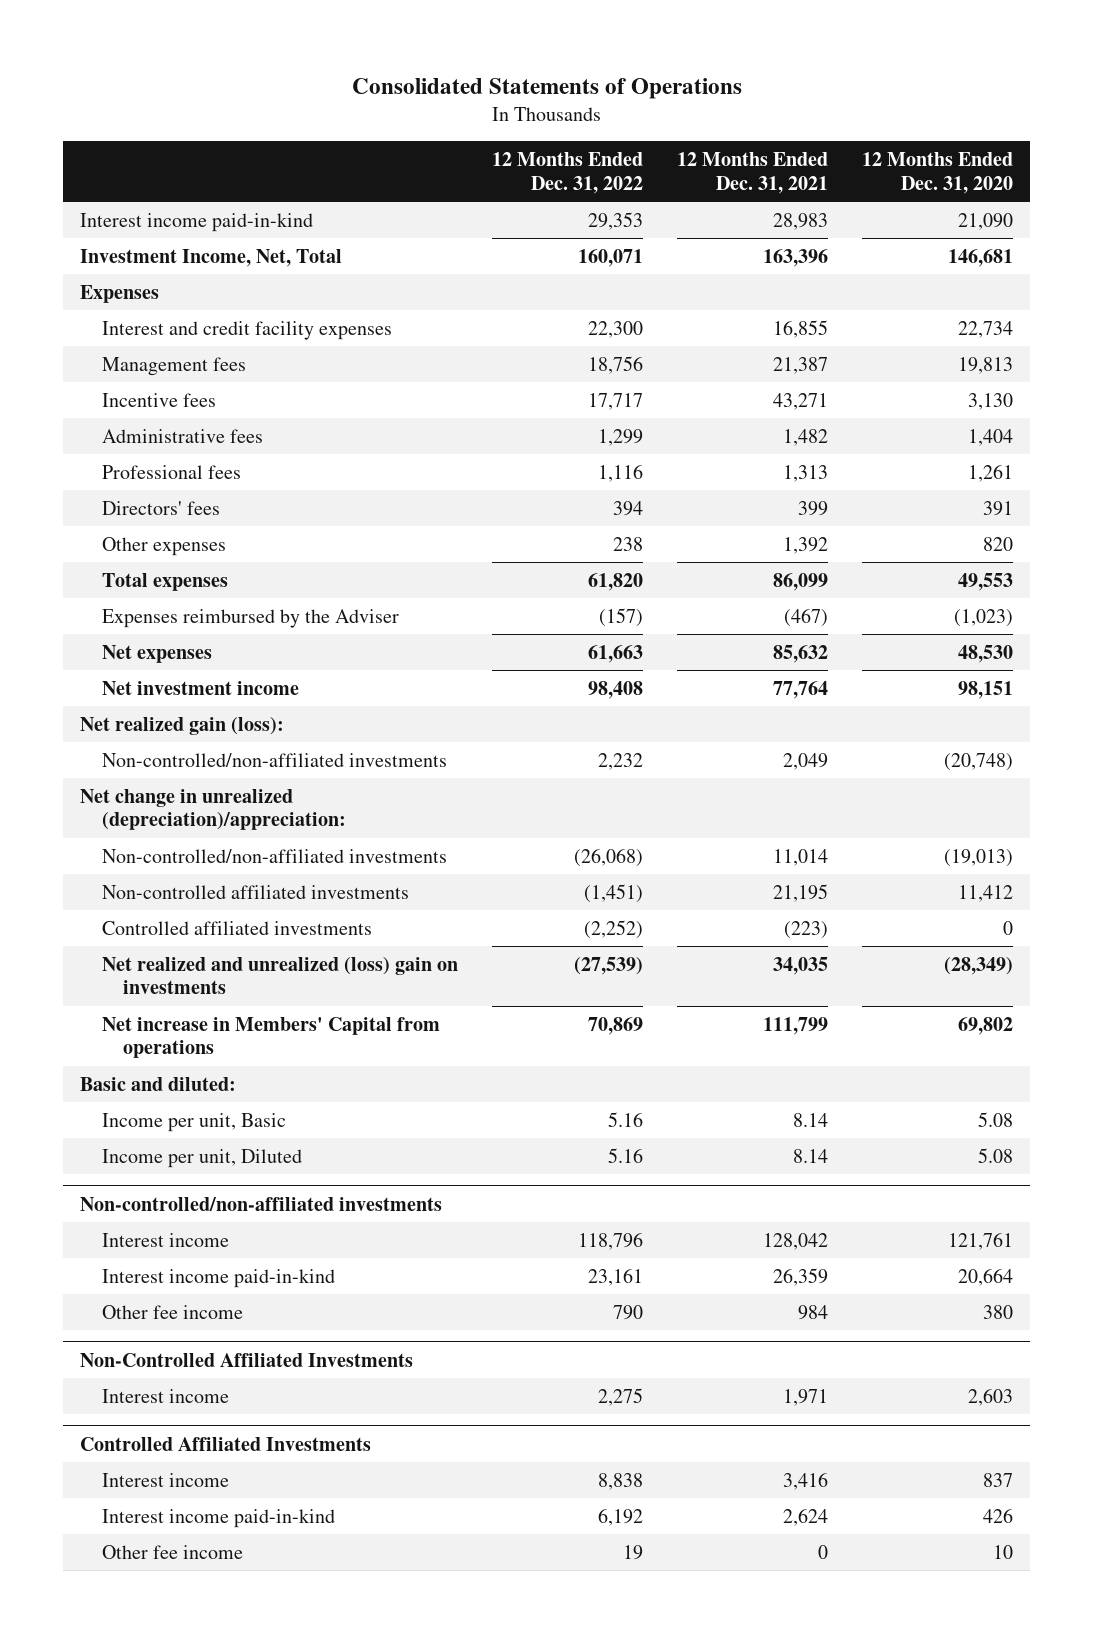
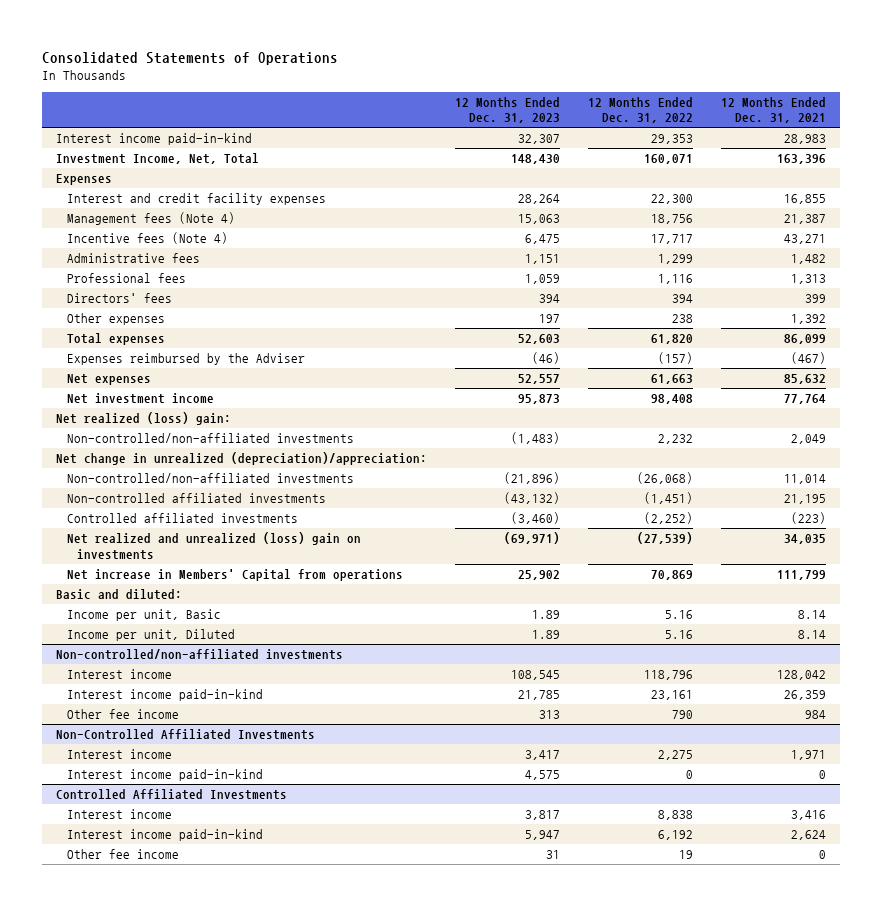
[862,152,1014,194] 12 Months Ended Dec. 31, 2020 -> none
none -> [455,96,561,124] 12 Months Ended Dec. 31, 2023
[101,356,246,376] Management fees -> [66,212,235,226] Management fees (Note 4)
[101,392,216,407] Incentive fees -> [66,232,228,245] Incentive fees (Note 4)
[80,716,285,735] Net realized gain (loss): -> [56,412,232,426] Net realized (loss) gain:
none -> [66,769,263,782] Interest income paid-in-kind

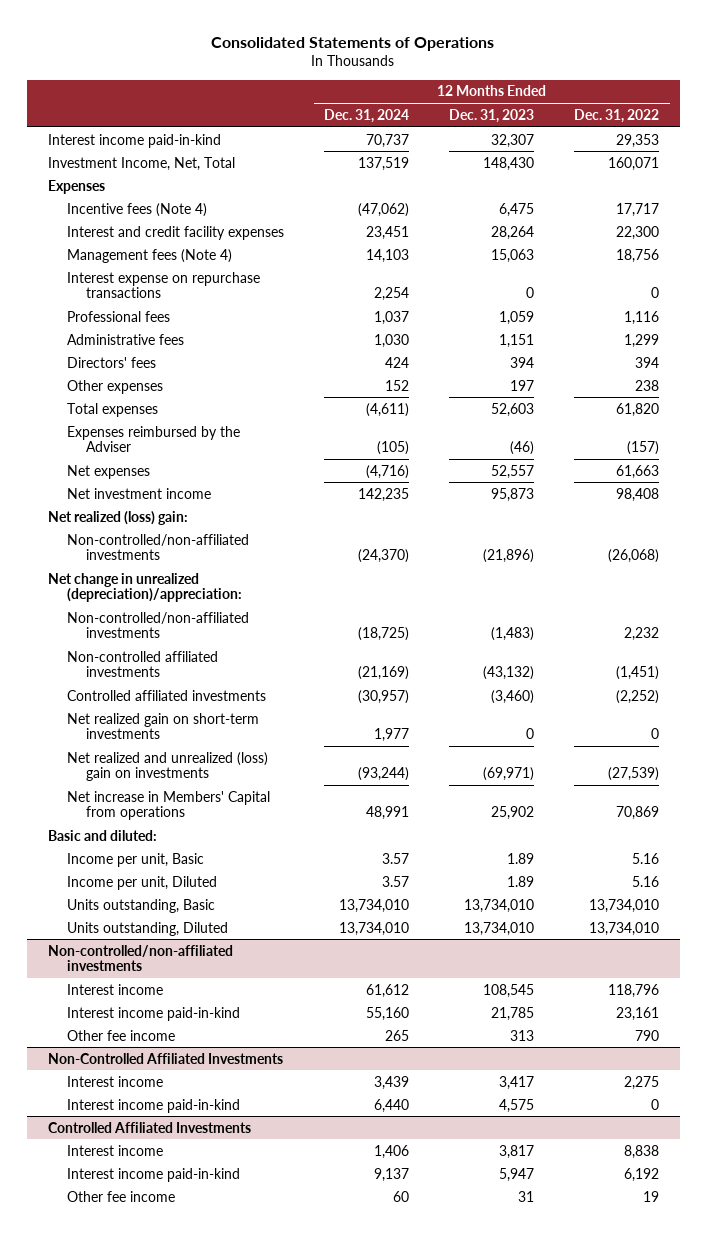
[721,96,827,124] 12 Months Ended Dec. 31, 2021 -> none
none -> [323,108,409,123] Dec. 31, 2024
[66,232,228,245] Incentive fees (Note 4) -> [66,202,207,217] Incentive fees (Note 4)
none -> [66,271,260,299] Interest expense on repurchase transactions
[66,253,200,264] Administrative fees -> [66,333,184,345] Administrative fees
[56,452,428,466] Net change in unrealized (depreciation)/appreciation: -> [47,572,242,603] Net change in unrealized (depreciation)/appreciation:
[66,433,354,444] Non-controlled/non-affiliated investments -> [66,611,249,639] Non-controlled/non-affiliated investments
none -> [66,712,259,740] Net realized gain on short-term investments
none -> [66,898,215,913] Units outstanding, Basic
none -> [66,921,228,936] Units outstanding, Diluted

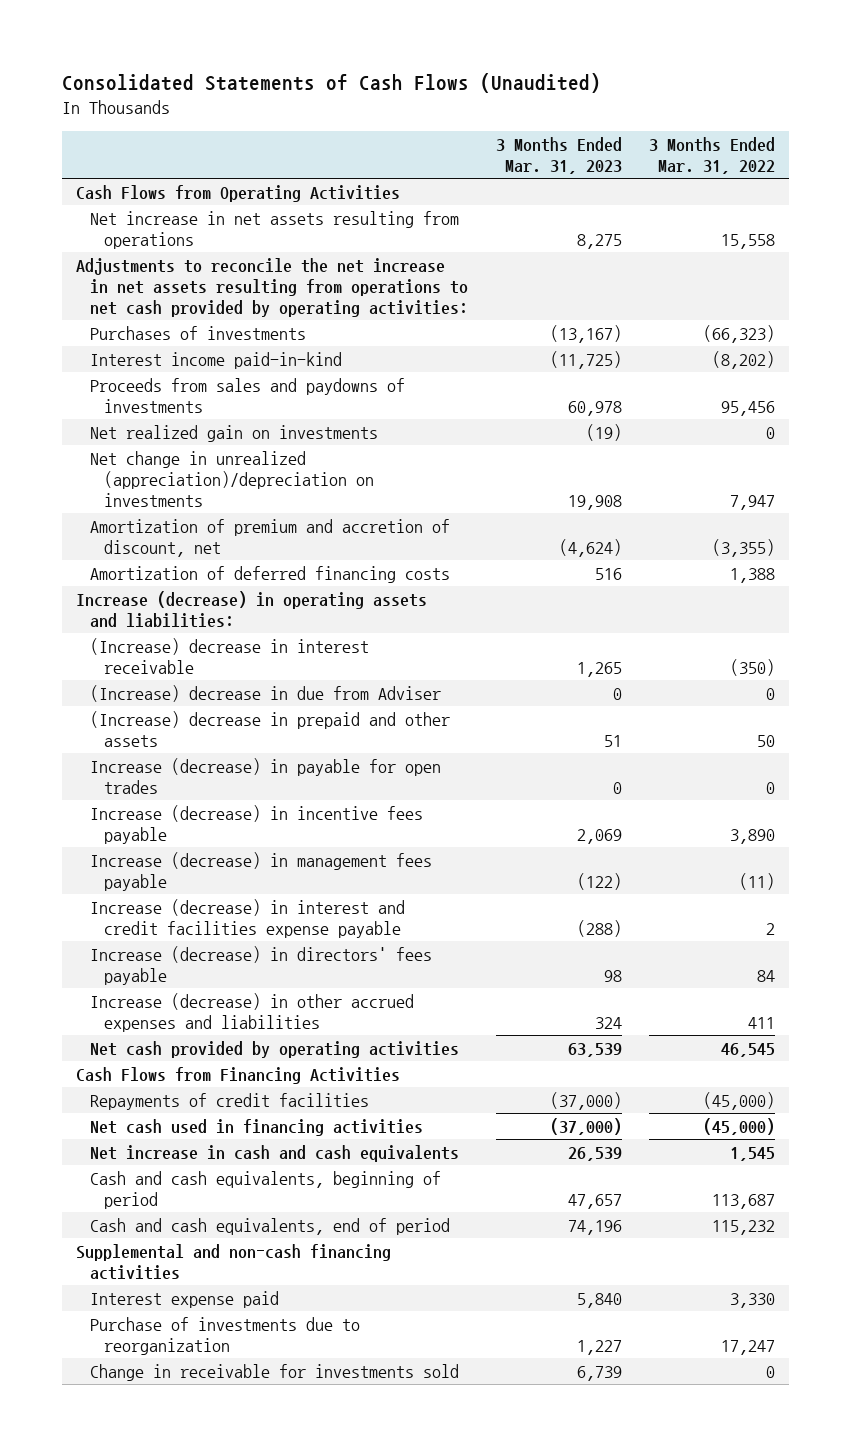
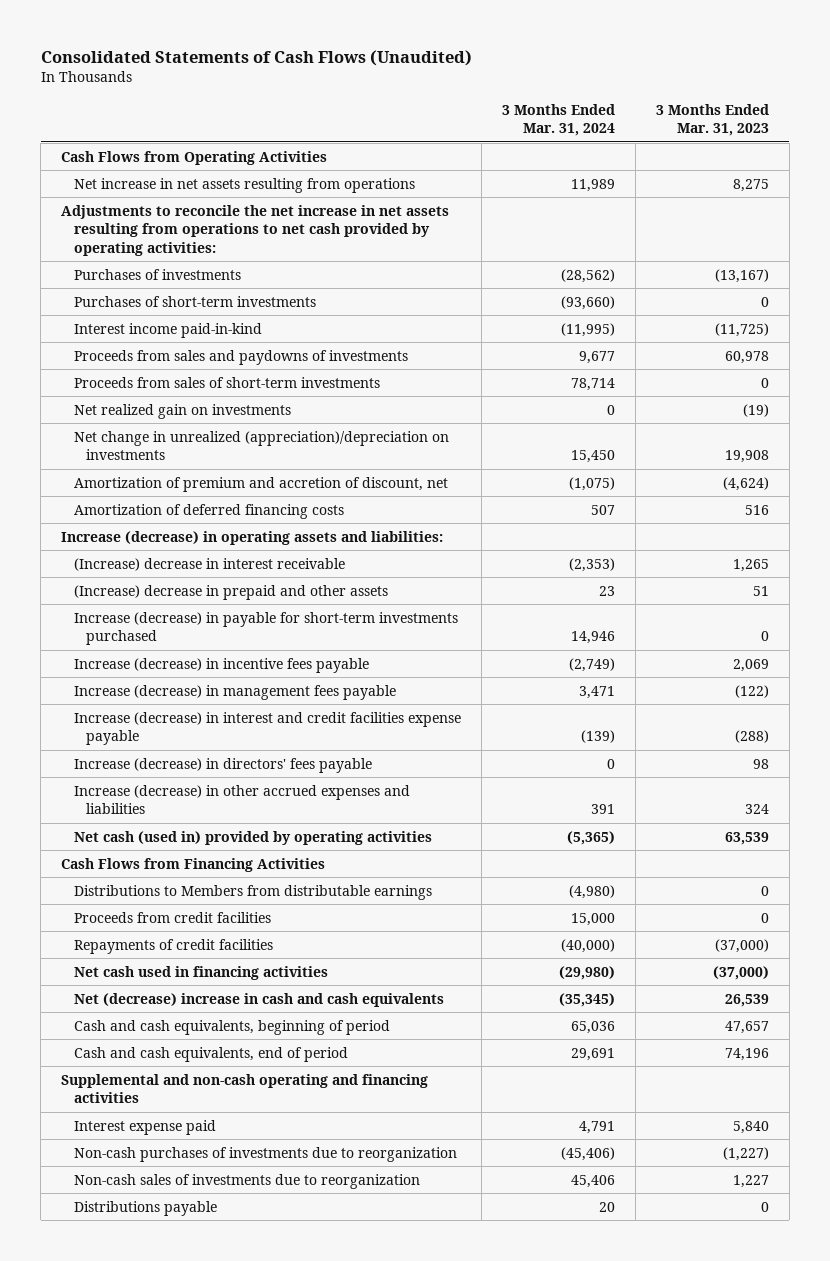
[649,136,776,175] 3 Months Ended Mar. 31, 2022 -> none
none -> [501,103,615,137] 3 Months Ended Mar. 31, 2024
none -> [73,295,316,307] Purchases of short-term investments
none -> [73,376,380,388] Proceeds from sales of short-term investments
[90,684,442,702] (Increase) decrease in due from Adviser -> none
[90,757,442,794] Increase (decrease) in payable for open trades -> none
none -> [73,611,458,646] Increase (decrease) in payable for short-term investments purchased
[90,1040,460,1058] Net cash provided by operating activities -> [73,830,432,845] Net cash (used in) provided by operating activities
none -> [73,884,432,900] Distributions to Members from distributable earnings
none -> [73,911,271,923] Proceeds from credit facilities
[90,1144,460,1162] Net increase in cash and cash equivalents -> [73,992,444,1007] Net (decrease) increase in cash and cash equivalents
[75,1243,391,1280] Supplemental and non-cash financing activities -> [61,1073,429,1104] Supplemental and non-cash operating and financing activities
[90,1363,460,1381] Change in receivable for investments sold -> none
none -> [73,1146,457,1162] Non-cash purchases of investments due to reorganization
[90,1316,361,1355] Purchase of investments due to reorganization -> [73,1173,420,1189] Non-cash sales of investments due to reorganization
none -> [73,1200,217,1216] Distributions payable

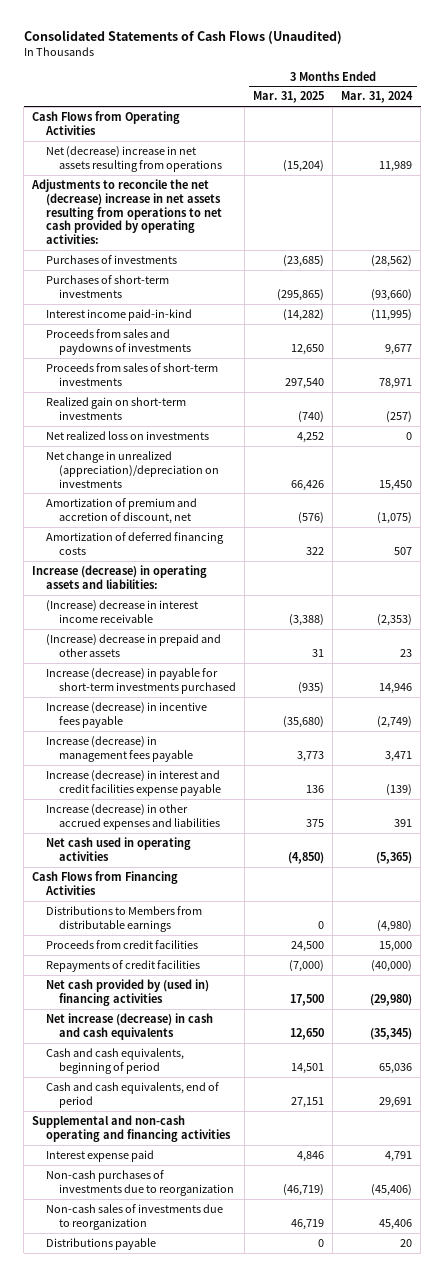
[655,103,769,137] 3 Months Ended Mar. 31, 2023 -> none
none -> [253,91,325,104] Mar. 31, 2025
[73,177,415,193] Net increase in net assets resulting from operations -> [45,145,223,172] Net (decrease) increase in net assets resulting from operations
[61,204,450,256] Adjustments to reconcile the net increase in net assets resulting from operations to net cash provided by operating activities: -> [31,178,222,245] Adjustments to reconcile the net (decrease) increase in net assets resulting from operations to net cash provided by operating activities:
[570,377,615,391] 78,714 -> [379,377,413,389] 78,971
none -> [45,396,186,420] Realized gain on short-term investments
[73,403,291,419] Net realized gain on investments -> [45,430,209,440] Net realized loss on investments
[73,557,345,571] (Increase) decrease in interest receivable -> [45,599,198,623] (Increase) decrease in interest income receivable
[73,757,372,773] Increase (decrease) in directors' fees payable -> none
[73,830,432,845] Net cash (used in) provided by operating activities -> [45,836,191,861] Net cash used in operating activities
[73,965,328,980] Net cash used in financing activities -> [45,978,209,1006] Net cash provided by (used in) financing activities
[73,992,444,1007] Net (decrease) increase in cash and cash equivalents -> [45,1012,213,1040] Net increase (decrease) in cash and cash equivalents

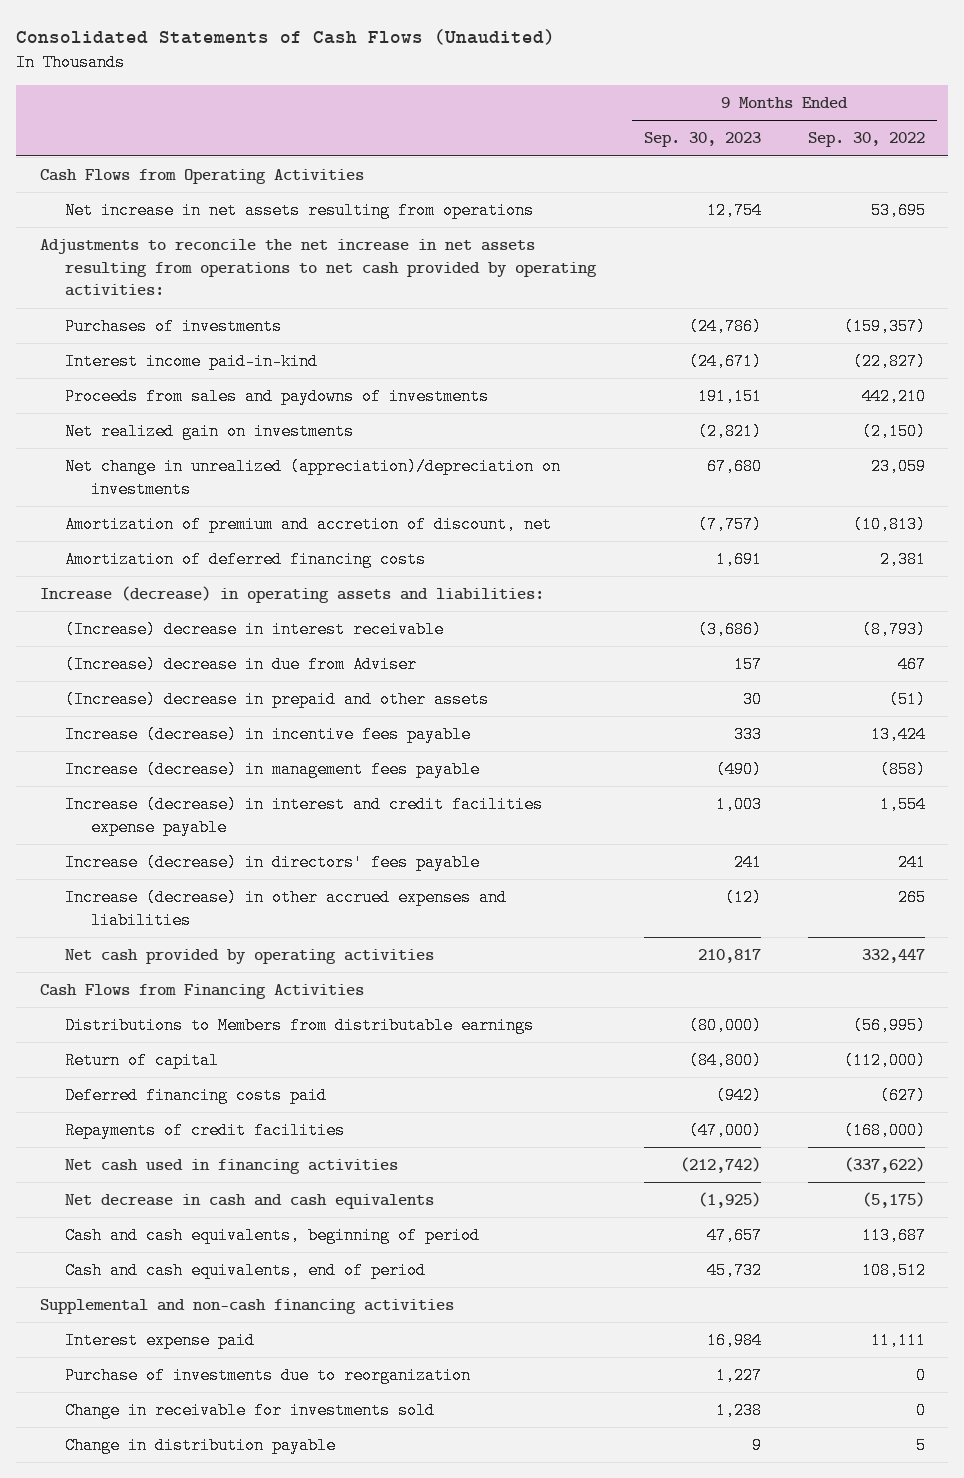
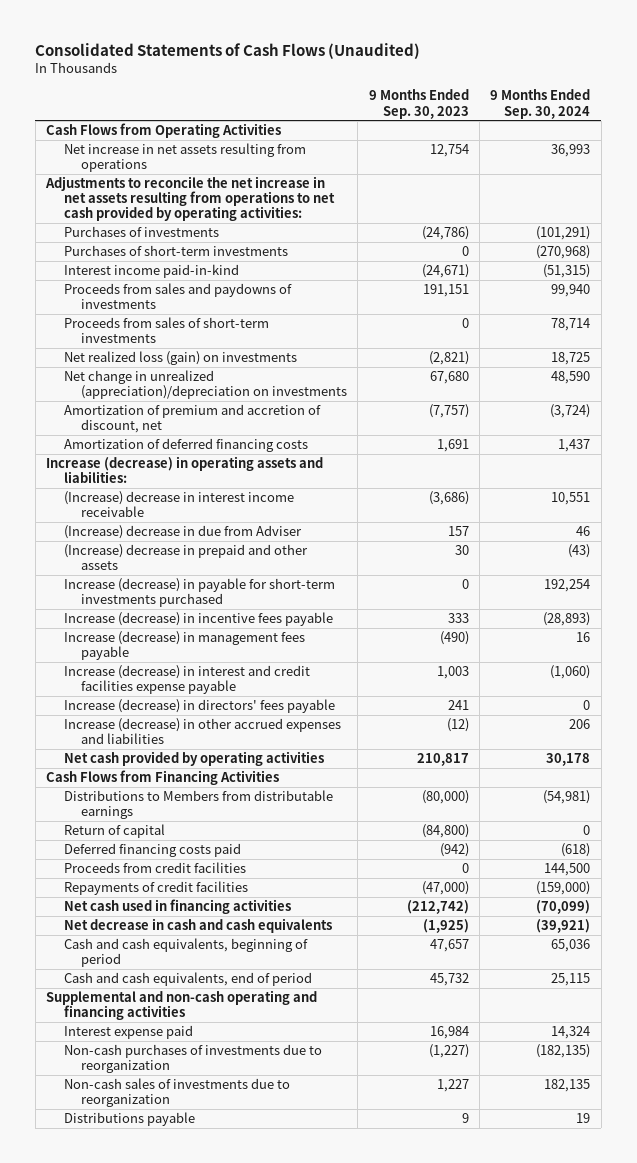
[807,132,925,148] Sep. 30, 2022 -> none
none -> [490,89,591,119] 9 Months Ended Sep. 30, 2024
none -> [63,245,288,257] Purchases of short-term investments
none -> [63,317,269,344] Proceeds from sales of short-term investments
[65,423,355,441] Net realized gain on investments -> [63,351,297,366] Net realized loss (gain) on investments
[65,621,445,639] (Increase) decrease in interest receivable -> [63,491,294,518] (Increase) decrease in interest income receivable
none -> [63,578,335,608] Increase (decrease) in payable for short-term investments purchased
none -> [63,862,246,874] Proceeds from credit facilities
[39,1299,454,1315] Supplemental and non-cash financing activities -> [46,990,318,1021] Supplemental and non-cash operating and financing activities
[65,1402,436,1420] Change in receivable for investments sold -> none
none -> [63,1044,322,1074] Non-cash purchases of investments due to reorganization
[65,1367,472,1385] Purchase of investments due to reorganization -> [63,1078,290,1108] Non-cash sales of investments due to reorganization
[65,1437,337,1455] Change in distribution payable -> [63,1112,195,1127] Distributions payable

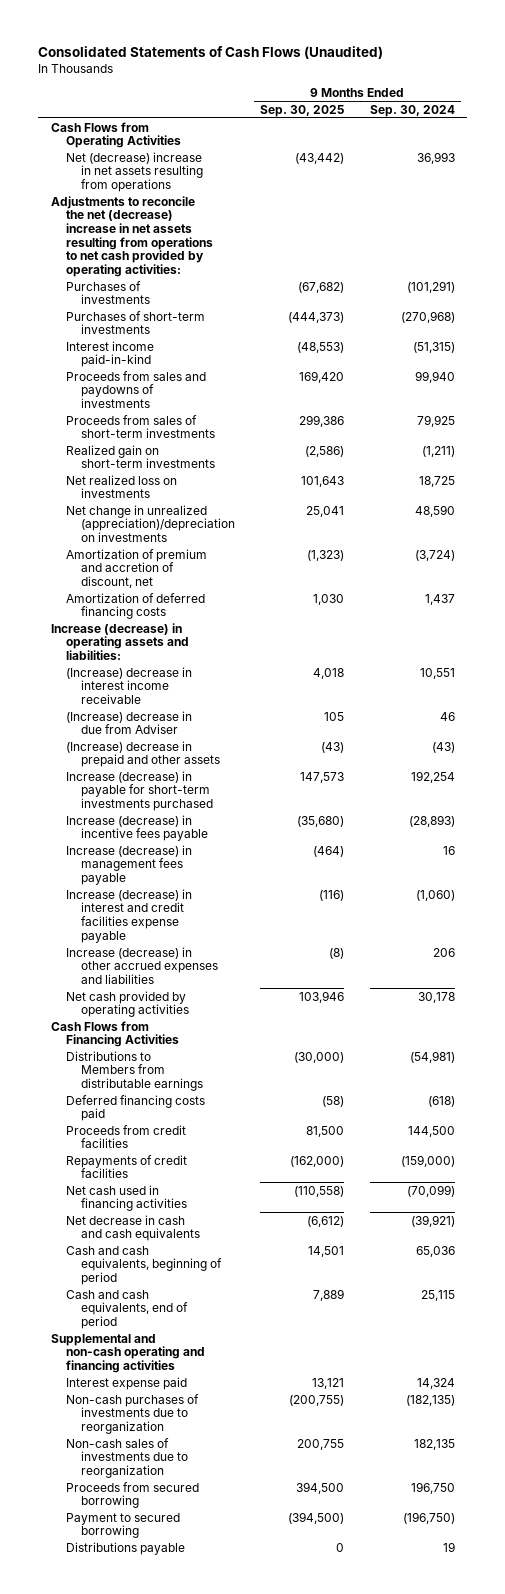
[368,89,469,119] 9 Months Ended Sep. 30, 2023 -> none
none -> [260,104,345,117] Sep. 30, 2025
[63,143,306,173] Net increase in net assets resulting from operations -> [66,151,204,192] Net (decrease) increase in net assets resulting from operations
[45,176,335,222] Adjustments to reconcile the net increase in net assets resulting from operations to net cash provided by operating activities: -> [50,195,214,277] Adjustments to reconcile the net (decrease) increase in net assets resulting from operations to net cash provided by operating activities:
[551,318,591,332] 78,714 -> [416,414,455,427] 79,925
none -> [66,444,216,469] Realized gain on short-term investments
[63,351,297,366] Net realized loss (gain) on investments -> [66,474,178,499] Net realized loss on investments
[63,699,335,714] Increase (decrease) in directors' fees payable -> none
[63,824,165,839] Return of capital -> none
none -> [66,1481,200,1509] Proceeds from secured borrowing
none -> [66,1512,181,1539] Payment to secured borrowing

